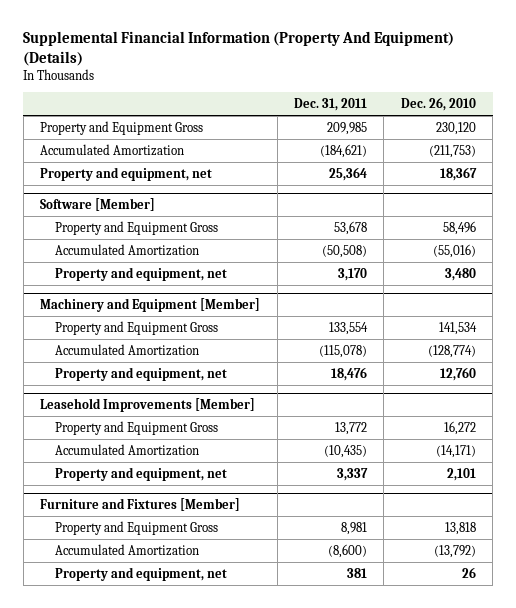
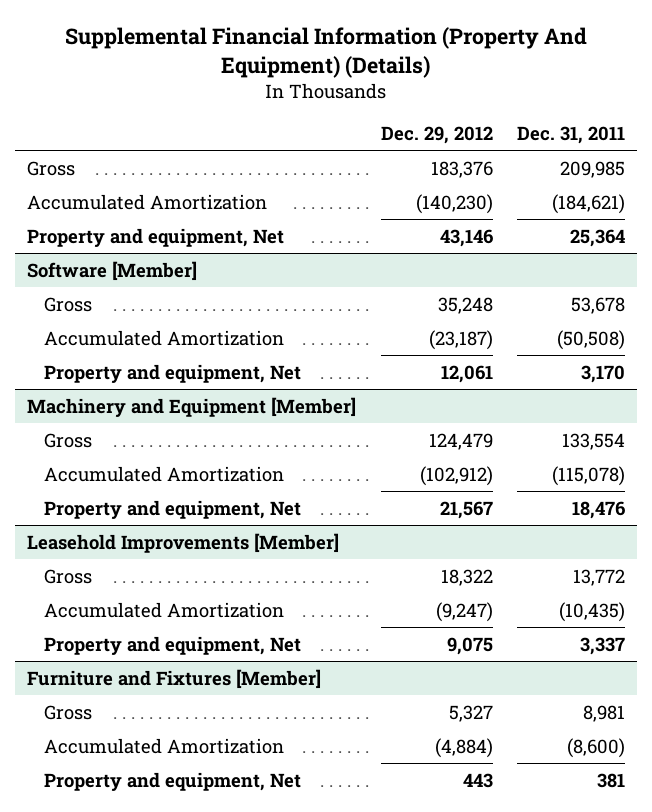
[400,96,476,111] Dec. 26, 2010 -> none
none -> [380,126,493,145] Dec. 29, 2012
[40,120,204,135] Property and Equipment Gross -> [27,160,76,176] Gross
[40,166,213,181] Property and equipment, net -> [27,227,285,247] Property and equipment, Net
[54,220,218,235] Property and Equipment Gross -> [44,296,93,312] Gross
[54,266,227,281] Property and equipment, net -> [44,363,302,383] Property and equipment, Net
[54,320,218,335] Property and Equipment Gross -> [44,432,93,448] Gross
[54,366,227,381] Property and equipment, net -> [44,499,302,519] Property and equipment, Net
[54,420,218,435] Property and Equipment Gross -> [44,568,93,584] Gross
[54,466,227,481] Property and equipment, net -> [44,635,302,655] Property and equipment, Net
[54,520,218,535] Property and Equipment Gross -> [44,704,93,720] Gross
[54,566,227,581] Property and equipment, net -> [44,771,302,791] Property and equipment, Net

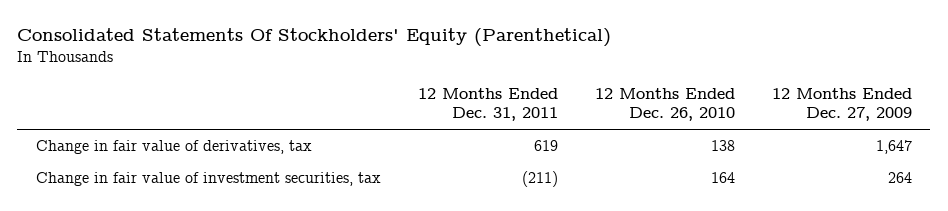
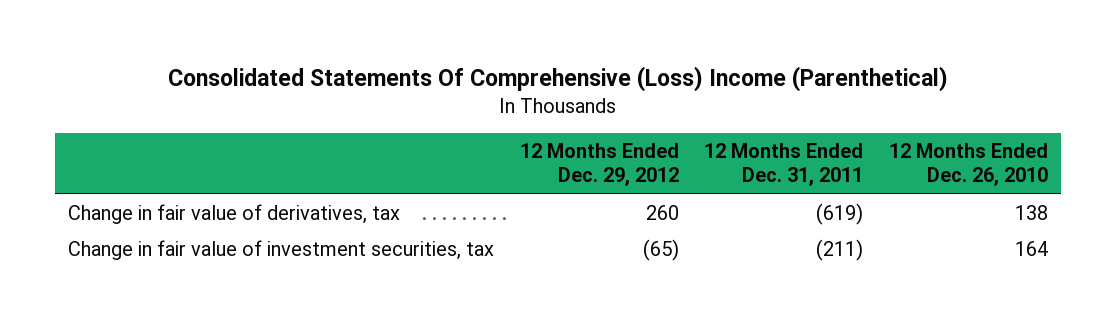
[17,28,612,48] Consolidated Statements Of Stockholders' Equity (Parenthetical) -> [168,66,949,93] Consolidated Statements Of Comprehensive (Loss) Income (Parenthetical)
[771,87,912,122] 12 Months Ended Dec. 27, 2009 -> none
none -> [519,143,679,187] 12 Months Ended Dec. 29, 2012
[533,140,558,152] 619 -> [816,203,864,226] (619)

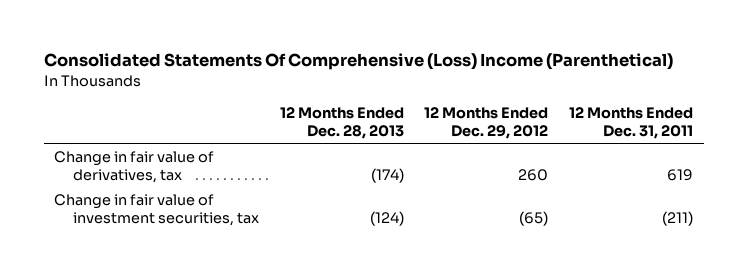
[888,143,1048,187] 12 Months Ended Dec. 26, 2010 -> none
none -> [279,107,404,140] 12 Months Ended Dec. 28, 2013
[816,203,864,226] (619) -> [667,168,694,181] 619

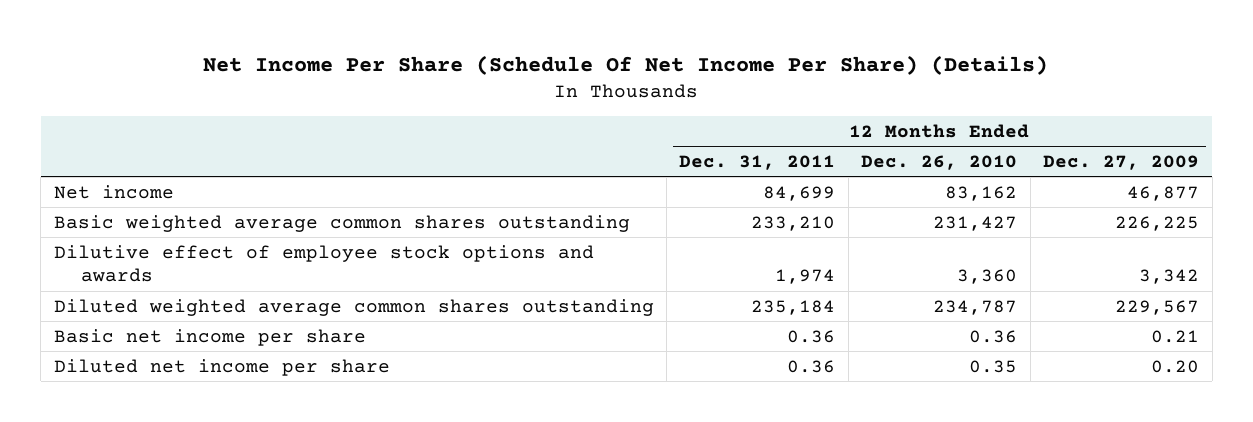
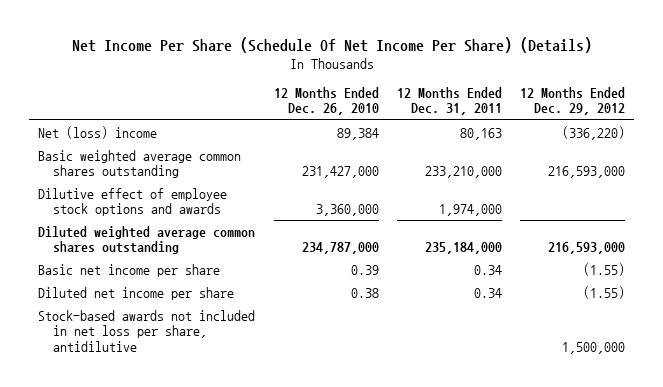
[1043,154,1200,170] Dec. 27, 2009 -> none
none -> [520,86,626,116] 12 Months Ended Dec. 29, 2012
[53,184,174,199] Net income -> [38,125,158,139] Net (loss) income
[763,185,836,201] 84,699 -> [459,127,502,140] 80,163
[945,185,1018,201] 83,162 -> [336,127,379,140] 89,384
[751,215,836,231] 233,210 -> [424,166,502,179] 233,210,000
[933,215,1018,231] 231,427 -> [301,166,379,179] 231,427,000
[775,269,836,285] 1,974 -> [438,204,502,217] 1,974,000
[957,269,1018,285] 3,360 -> [315,204,379,217] 3,360,000
[751,299,836,315] 235,184 -> [424,242,502,255] 235,184,000
[933,299,1018,315] 234,787 -> [301,242,379,255] 234,787,000
[787,329,836,343] 0.36 -> [473,264,502,275] 0.34
[969,329,1018,343] 0.36 -> [350,264,379,275] 0.39
[787,359,836,373] 0.36 -> [473,287,502,298] 0.34
[969,359,1018,373] 0.35 -> [350,287,379,298] 0.38
none -> [38,309,256,352] Stock-based awards not included in net loss per share, antidilutive

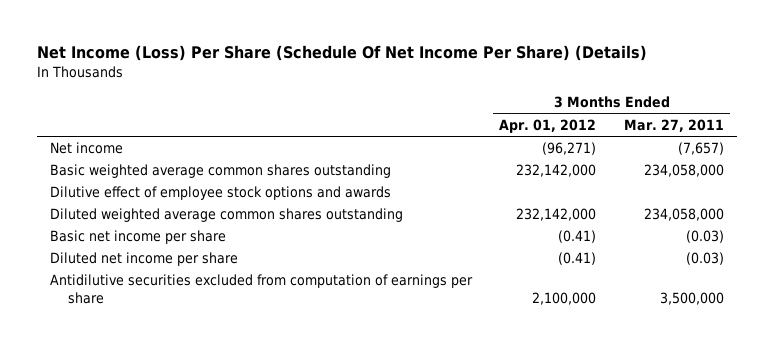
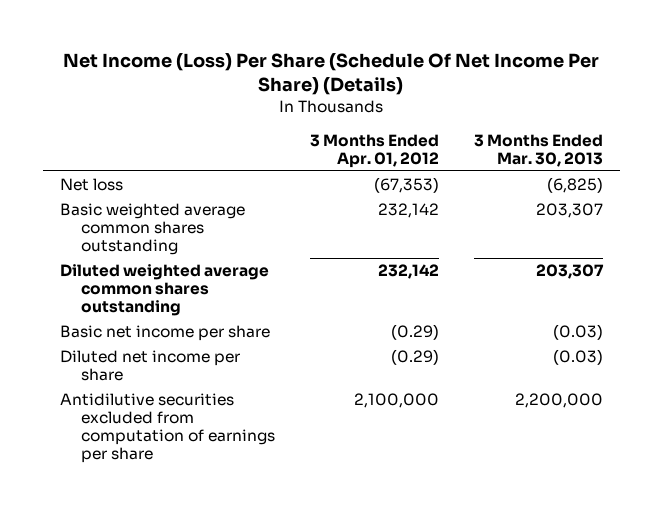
[623,118,724,132] Mar. 27, 2011 -> none
none -> [473,133,603,167] 3 Months Ended Mar. 30, 2013
[50,186,392,201] Dilutive effect of employee stock options and awards -> none
[50,142,124,155] Net income -> [60,178,124,192] Net loss
[542,142,597,156] (96,271) -> [373,177,439,194] (67,353)
[516,164,597,178] 232,142,000 -> [377,203,439,219] 232,142
[516,208,597,222] 232,142,000 -> [377,264,439,280] 232,142
[558,230,597,244] (0.41) -> [390,324,439,341] (0.29)
[558,252,597,266] (0.41) -> [390,349,439,366] (0.29)

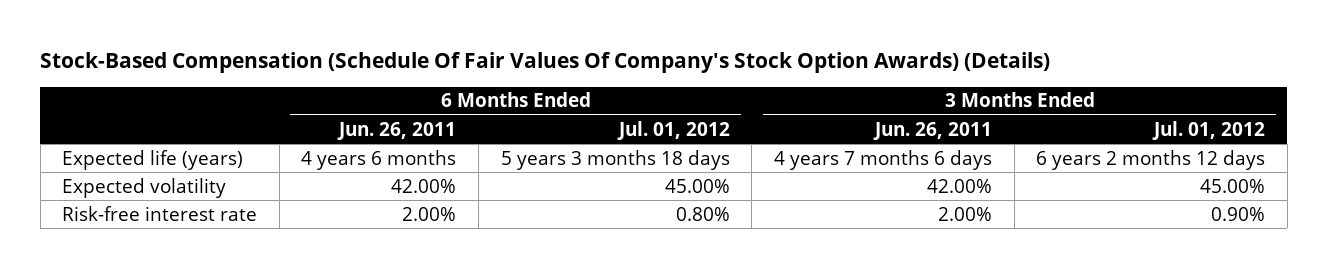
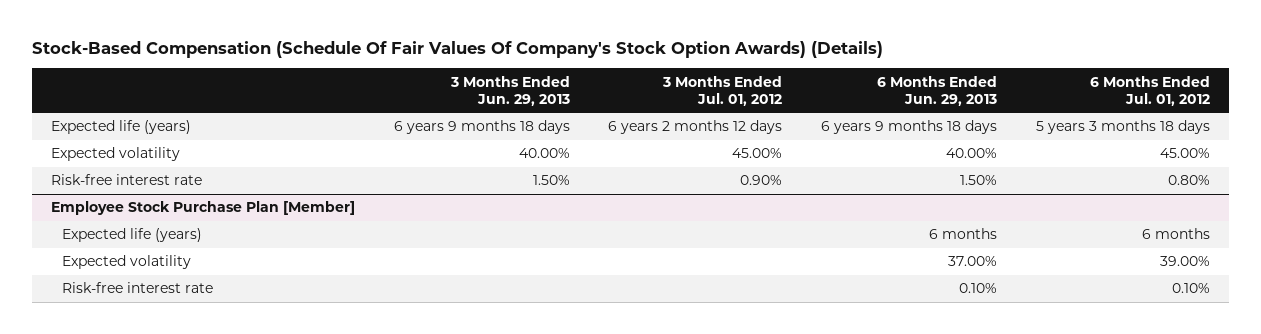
[337,121,457,140] Jun. 26, 2011 -> none
[872,121,992,140] Jun. 26, 2011 -> none
none -> [449,75,570,106] 3 Months Ended Jun. 29, 2013
none -> [877,75,998,106] 6 Months Ended Jun. 29, 2013
none -> [51,201,356,216] Employee Stock Purchase Plan [Member]
none -> [62,228,203,243] Expected life (years)
none -> [62,255,192,270] Expected volatility
none -> [62,282,214,294] Risk-free interest rate

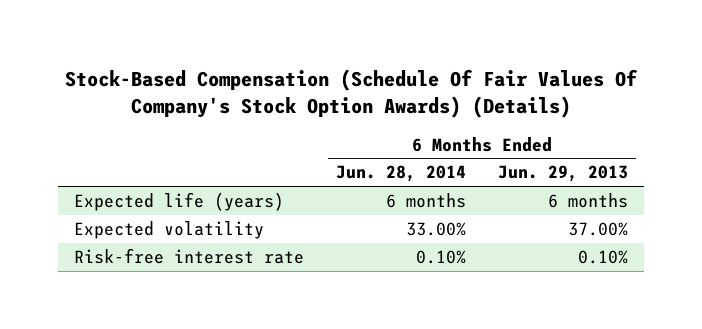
[449,75,570,106] 3 Months Ended Jun. 29, 2013 -> none
[662,75,783,106] 3 Months Ended Jul. 01, 2012 -> none
[1089,75,1210,106] 6 Months Ended Jul. 01, 2012 -> none
none -> [336,165,467,183] Jun. 28, 2014
[51,120,192,135] Expected life (years) -> none
[51,147,181,162] Expected volatility -> none
[51,174,203,186] Risk-free interest rate -> none
[51,201,356,216] Employee Stock Purchase Plan [Member] -> none

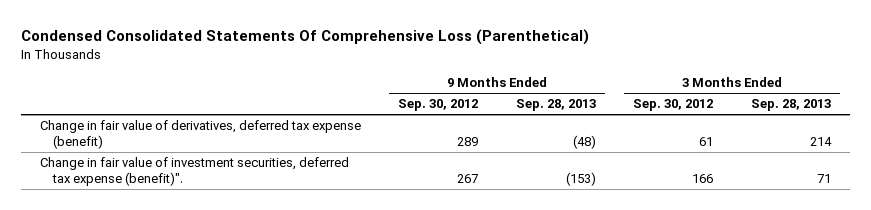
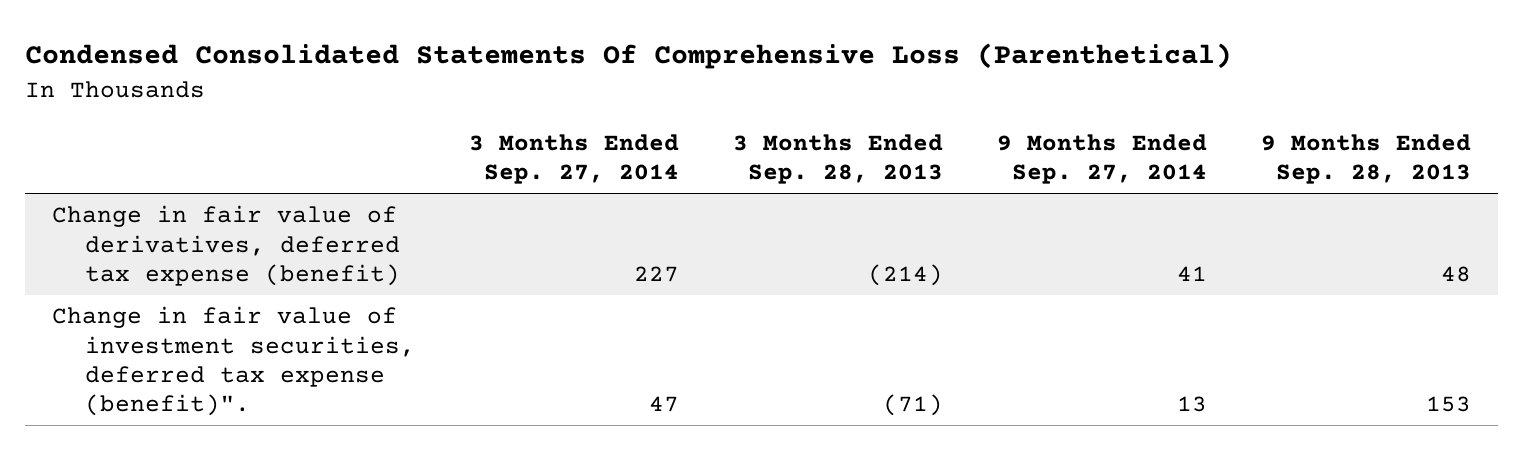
[398,99,479,112] Sep. 30, 2012 -> none
[633,99,714,112] Sep. 30, 2012 -> none
none -> [469,133,680,184] 3 Months Ended Sep. 27, 2014
none -> [997,133,1208,184] 9 Months Ended Sep. 27, 2014
[572,135,596,150] (48) -> [1441,265,1472,282] 48
[809,137,832,147] 214 -> [868,263,944,286] (214)
[565,172,596,187] (153) -> [1426,395,1472,412] 153
[816,174,831,184] 71 -> [883,393,944,416] (71)

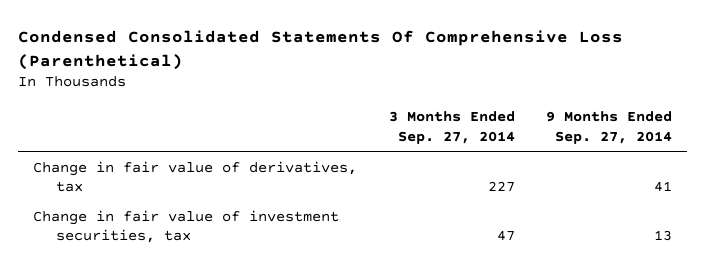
[733,133,944,184] 3 Months Ended Sep. 28, 2013 -> none
[1261,133,1472,184] 9 Months Ended Sep. 28, 2013 -> none
[51,205,401,286] Change in fair value of derivatives, deferred tax expense (benefit) -> [33,160,358,192] Change in fair value of derivatives, tax
[51,306,416,416] Change in fair value of investment securities, deferred tax expense (benefit)". -> [33,209,340,243] Change in fair value of investment securities, tax

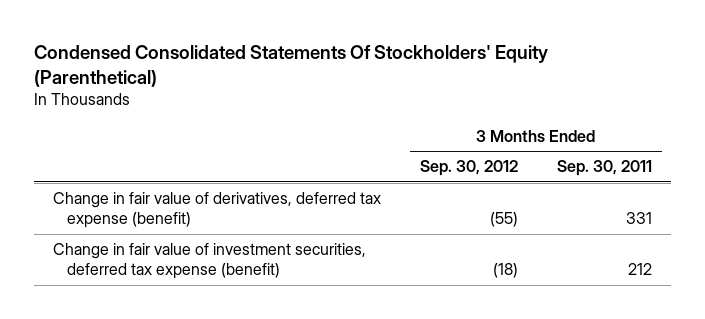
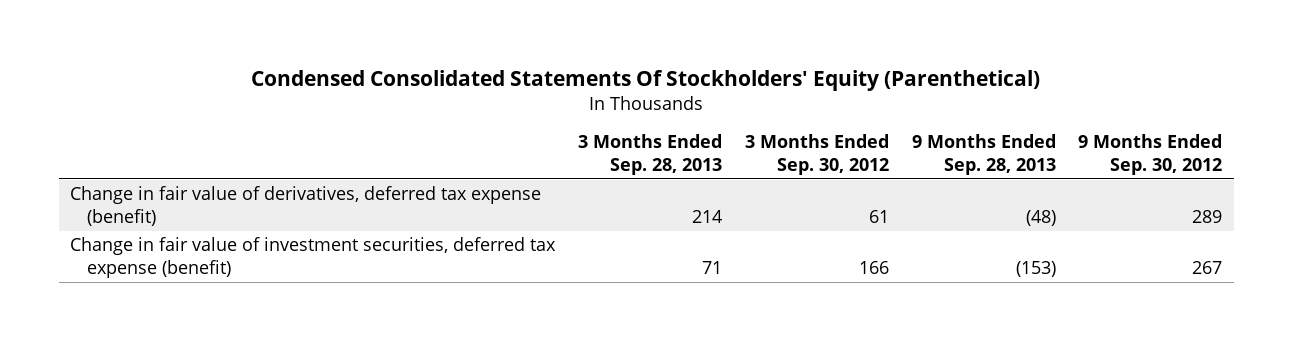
[556,160,652,177] Sep. 30, 2011 -> none
none -> [577,134,722,176] 3 Months Ended Sep. 28, 2013
none -> [911,134,1056,176] 9 Months Ended Sep. 28, 2013
none -> [1078,134,1223,176] 9 Months Ended Sep. 30, 2012
[490,212,519,228] (55) -> [868,210,889,224] 61
[493,263,519,279] (18) -> [858,261,889,275] 166

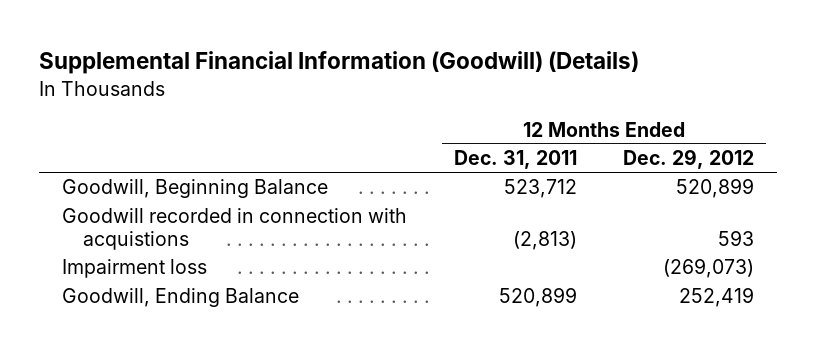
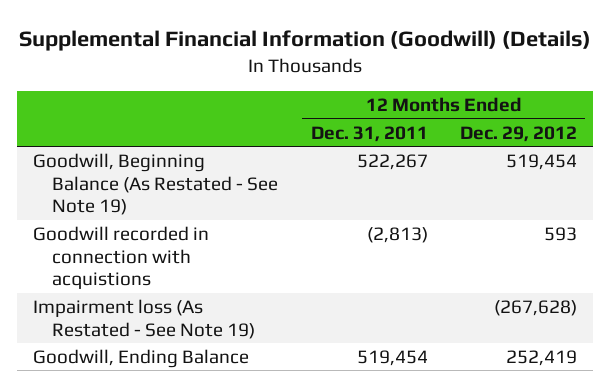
[62,179,329,199] Goodwill, Beginning Balance -> [32,152,279,216] Goodwill, Beginning Balance (As Restated - See Note 19)
[503,179,577,199] 523,712 -> [356,153,428,170] 522,267
[676,178,755,199] 520,899 -> [505,153,577,170] 519,454
[62,259,208,279] Impairment loss -> [32,298,256,339] Impairment loss (As Restated - See Note 19)
[663,258,755,279] (269,073) -> [493,299,577,316] (267,628)
[498,287,577,308] 520,899 -> [356,349,428,366] 519,454

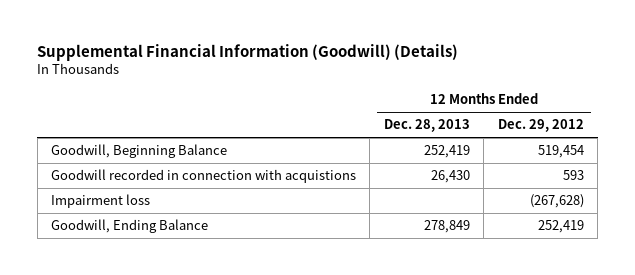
[310,125,428,142] Dec. 31, 2011 -> none
none -> [383,119,470,133] Dec. 28, 2013
[32,152,279,216] Goodwill, Beginning Balance (As Restated - See Note 19) -> [50,144,227,159] Goodwill, Beginning Balance
[32,298,256,339] Impairment loss (As Restated - See Note 19) -> [50,194,150,209] Impairment loss

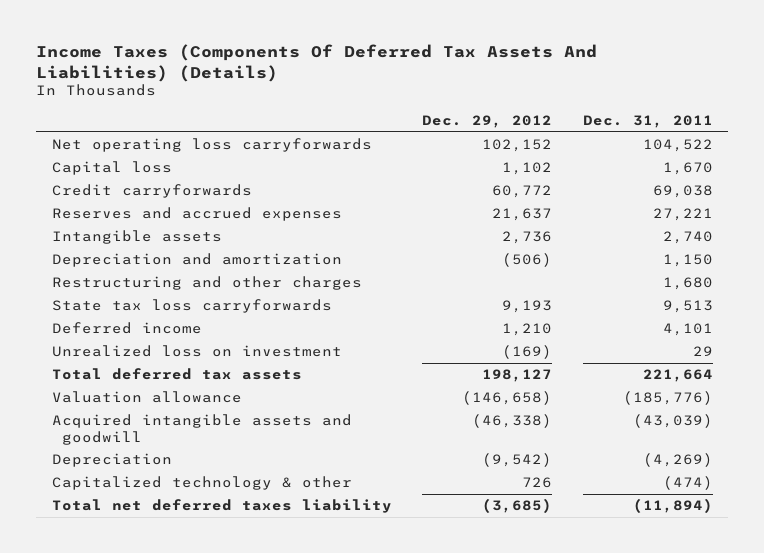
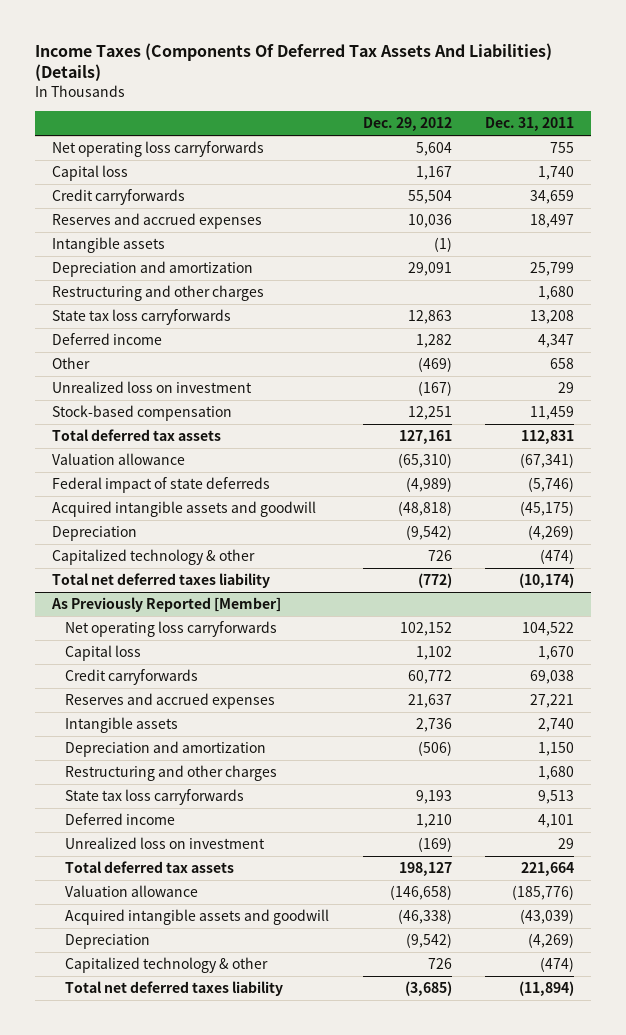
none -> [51,141,264,158] Net operating loss carryforwards
none -> [51,165,128,182] Capital loss
none -> [51,189,185,206] Credit carryforwards
none -> [51,213,262,230] Reserves and accrued expenses
none -> [51,237,165,254] Intangible assets
none -> [51,261,253,278] Depreciation and amortization
none -> [51,285,264,302] Restructuring and other charges
none -> [51,309,231,326] State tax loss carryforwards
none -> [51,333,162,346] Deferred income
none -> [51,357,90,370] Other
none -> [51,381,252,394] Unrealized loss on investment
none -> [51,405,232,422] Stock-based compensation
none -> [51,429,221,442] Total deferred tax assets
none -> [51,453,185,466] Valuation allowance
none -> [51,477,270,494] Federal impact of state deferreds
none -> [51,501,316,518] Acquired intangible assets and goodwill
none -> [51,526,137,542] Depreciation
none -> [51,549,255,566] Capitalized technology & other
none -> [51,573,270,589] Total net deferred taxes liability
none -> [50,597,281,613] As Previously Reported [Member]

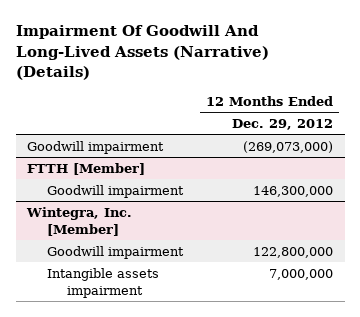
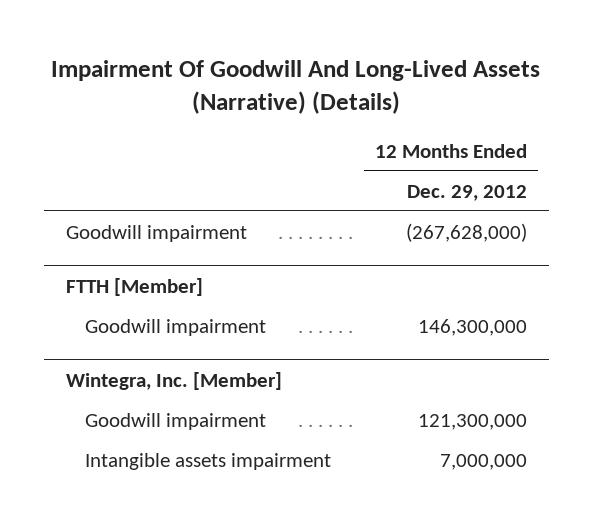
[243,140,334,153] (269,073,000) -> [406,222,528,242] (267,628,000)
[253,246,334,258] 122,800,000 -> [418,413,528,430] 121,300,000

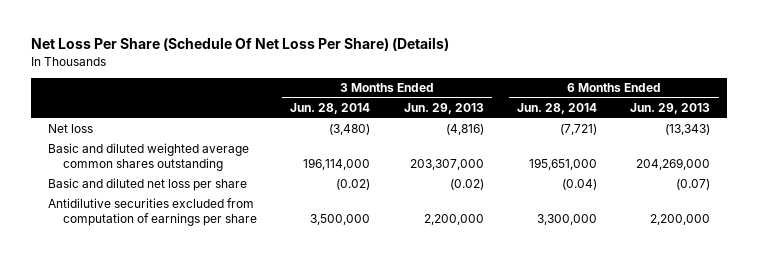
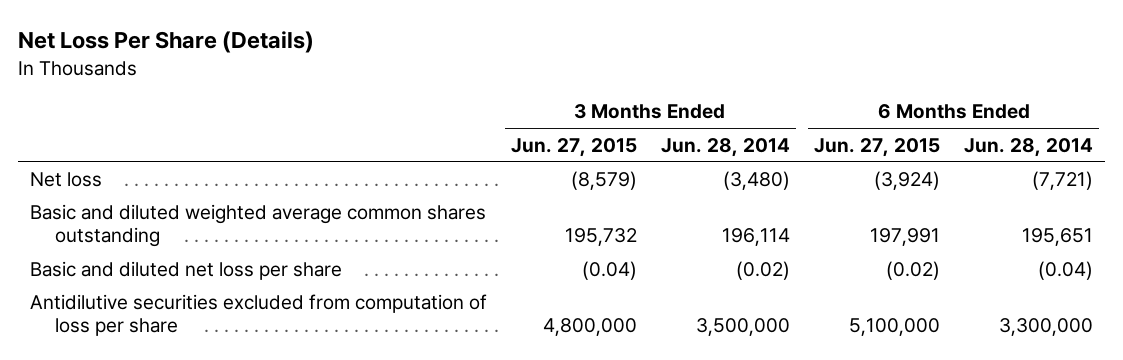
[30,37,449,52] Net Loss Per Share (Schedule Of Net Loss Per Share) (Details) -> [17,31,314,54] Net Loss Per Share (Details)
[403,103,484,115] Jun. 29, 2013 -> none
[630,103,711,115] Jun. 29, 2013 -> none
none -> [510,137,637,157] Jun. 27, 2015
none -> [813,137,940,157] Jun. 27, 2015
[303,158,371,171] 196,114,000 -> [721,228,790,247] 196,114
[528,158,597,171] 195,651,000 -> [1022,228,1094,247] 195,651
[47,198,257,227] Antidilutive securities excluded from computation of earnings per share -> [29,293,487,337] Antidilutive securities excluded from computation of loss per share

